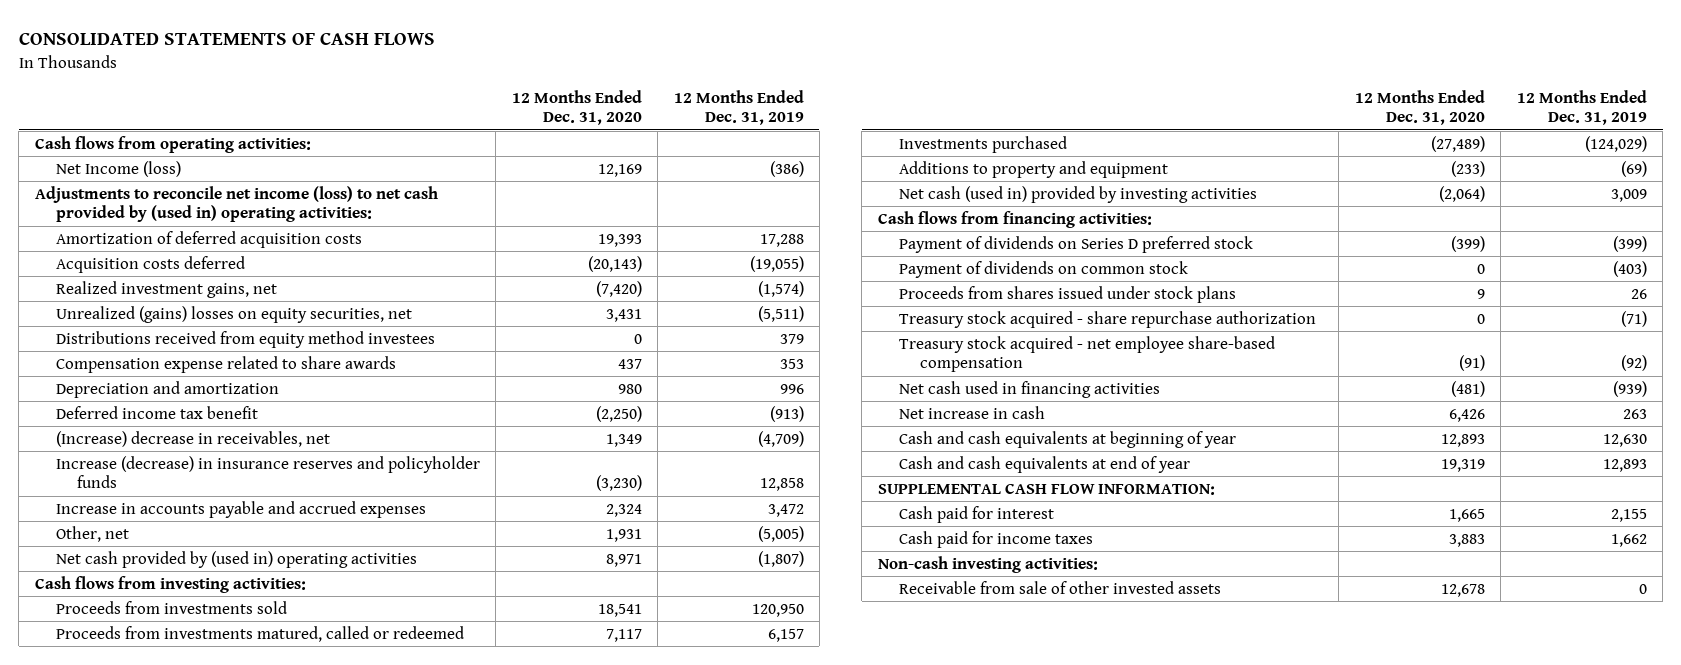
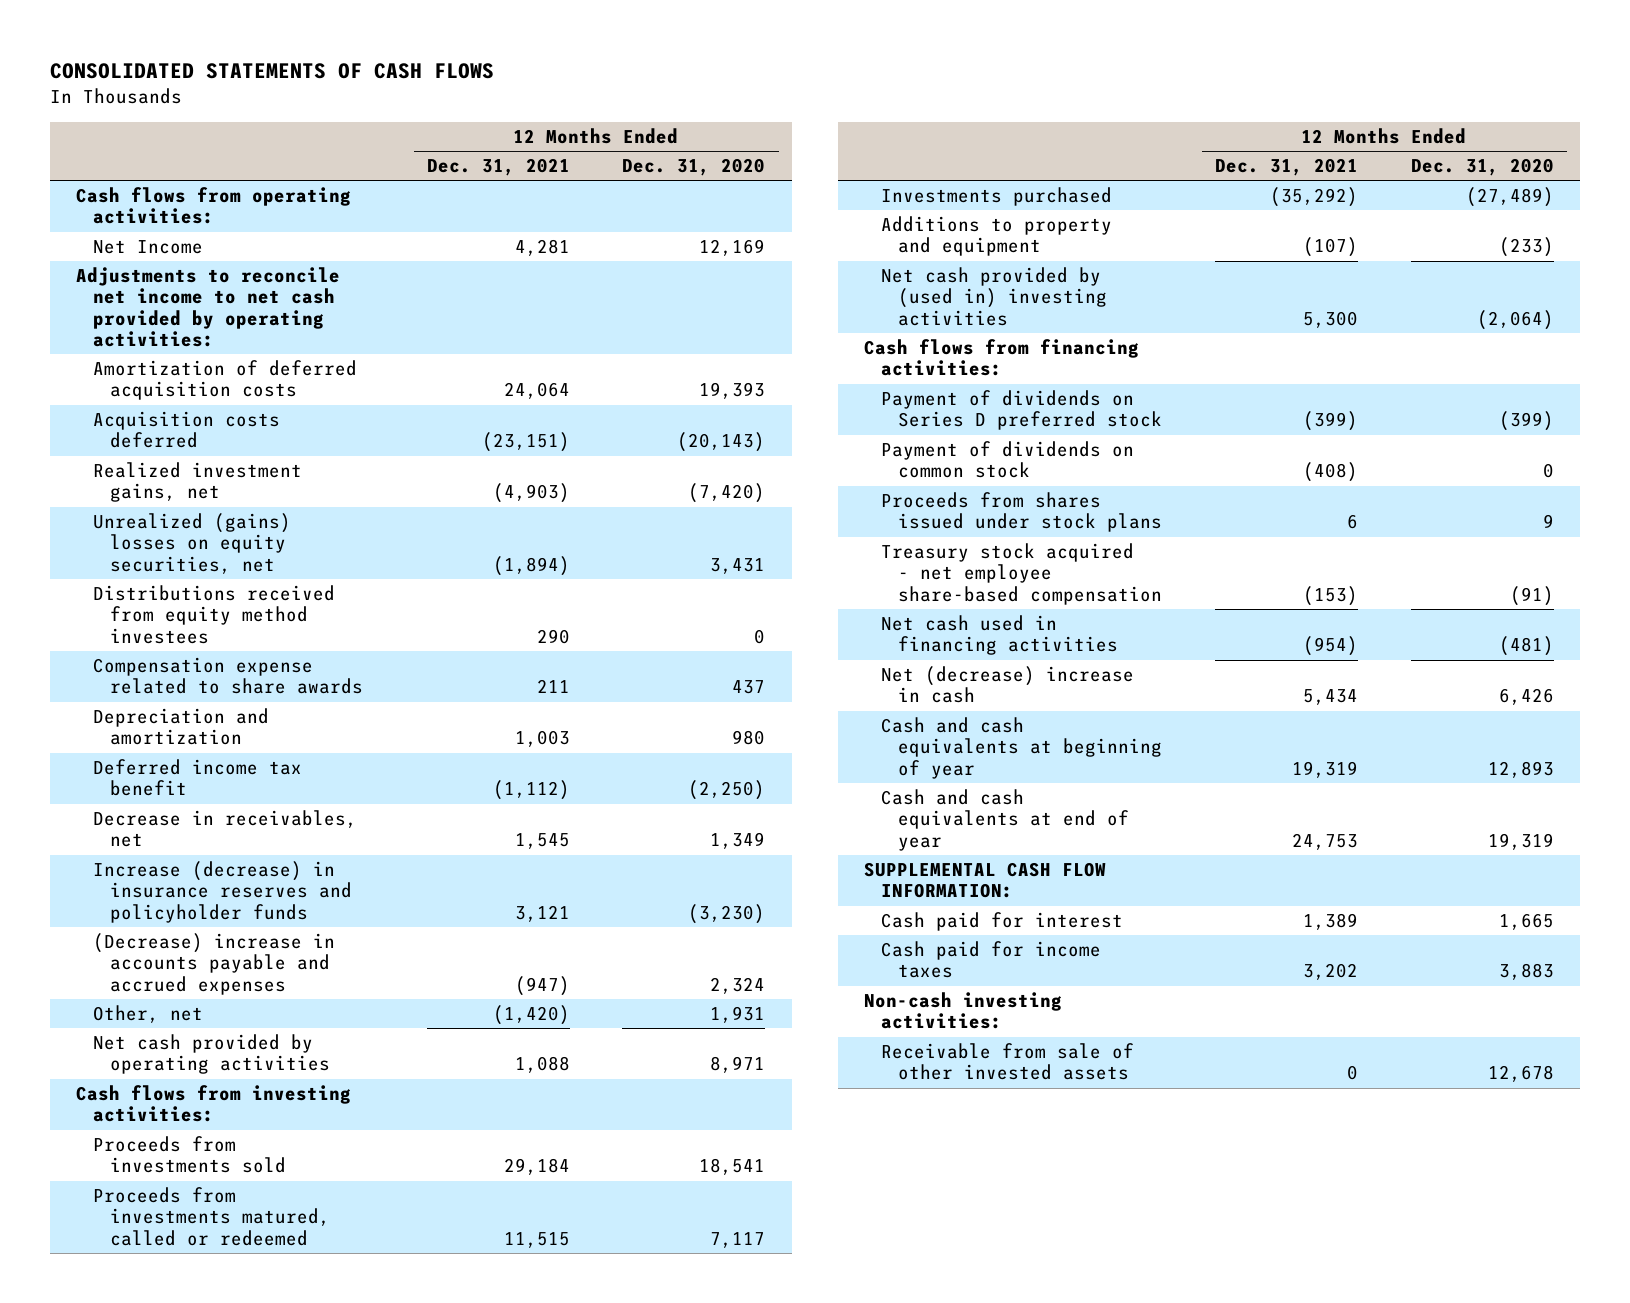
[673,89,804,126] 12 Months Ended Dec. 31, 2019 -> none
none -> [426,158,570,177] Dec. 31, 2021
[55,160,181,177] Net Income (loss) -> [93,240,204,255] Net Income
[34,185,438,223] Adjustments to reconcile net income (loss) to net cash provided by (used in) operating activities: -> [76,267,341,348] Adjustments to reconcile net income to net cash provided by operating activities:
[55,430,330,447] (Increase) decrease in receivables, net -> [93,810,358,848] Decrease in receivables, net
[55,500,426,518] Increase in accounts payable and accrued expenses -> [93,933,336,995] (Decrease) increase in accounts payable and accrued expenses
[55,550,417,568] Net cash provided by (used in) operating activities -> [93,1034,330,1075] Net cash provided by operating activities
[898,185,1257,203] Net cash (used in) provided by investing activities -> [881,267,1108,326] Net cash provided by (used in) investing activities
[898,310,1316,328] Treasury stock acquired - share repurchase authorization -> none
[898,405,1045,419] Net increase in cash -> [881,666,1135,704] Net (decrease) increase in cash

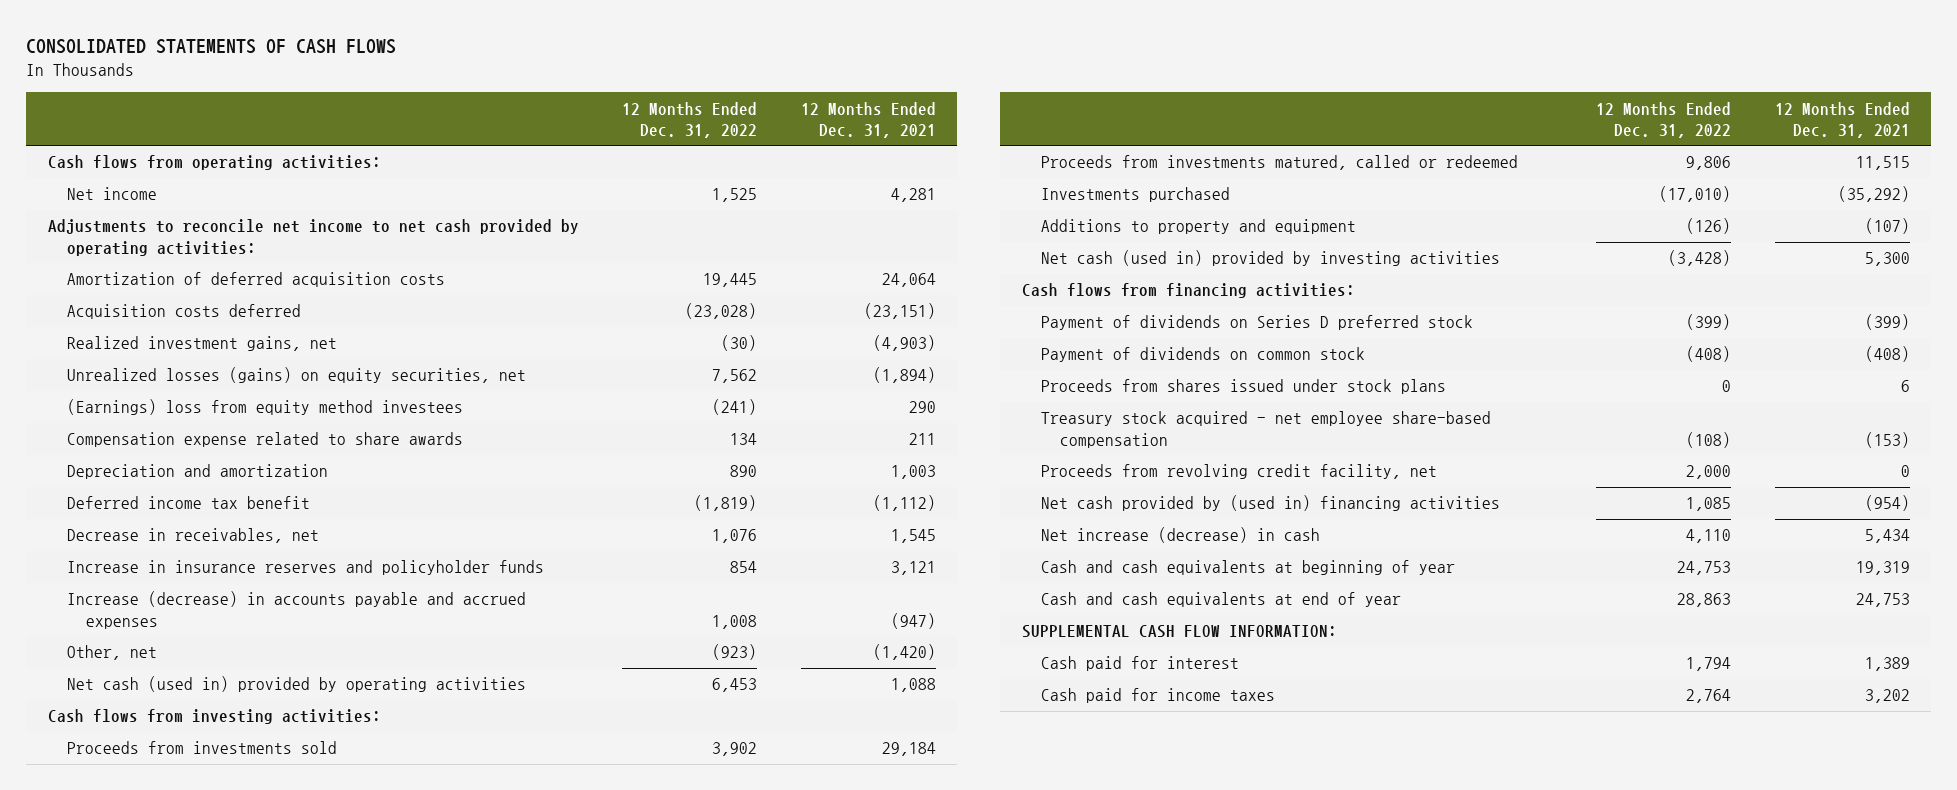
[622,158,766,177] Dec. 31, 2020 -> none
none -> [622,101,758,138] 12 Months Ended Dec. 31, 2022
[93,240,204,255] Net Income -> [67,187,158,201] Net income
[93,513,292,574] Unrealized (gains) losses on equity securities, net -> [67,367,527,384] Unrealized losses (gains) on equity securities, net
[93,585,336,644] Distributions received from equity method investees -> [67,399,464,416] (Earnings) loss from equity method investees
[93,861,352,923] Increase (decrease) in insurance reserves and policyholder funds -> [67,560,545,576] Increase in insurance reserves and policyholder funds
[93,933,336,995] (Decrease) increase in accounts payable and accrued expenses -> [67,591,527,629] Increase (decrease) in accounts payable and accrued expenses
[93,1034,330,1075] Net cash provided by operating activities -> [67,676,527,693] Net cash (used in) provided by operating activities
[881,267,1108,326] Net cash provided by (used in) investing activities -> [1040,250,1500,267] Net cash (used in) provided by investing activities
none -> [1040,464,1437,480] Proceeds from revolving credit facility, net
[881,615,1119,656] Net cash used in financing activities -> [1040,495,1500,512] Net cash provided by (used in) financing activities
[881,666,1135,704] Net (decrease) increase in cash -> [1040,527,1320,544] Net increase (decrease) in cash
[864,992,1063,1030] Non-cash investing activities: -> none
[881,1043,1135,1081] Receivable from sale of other invested assets -> none

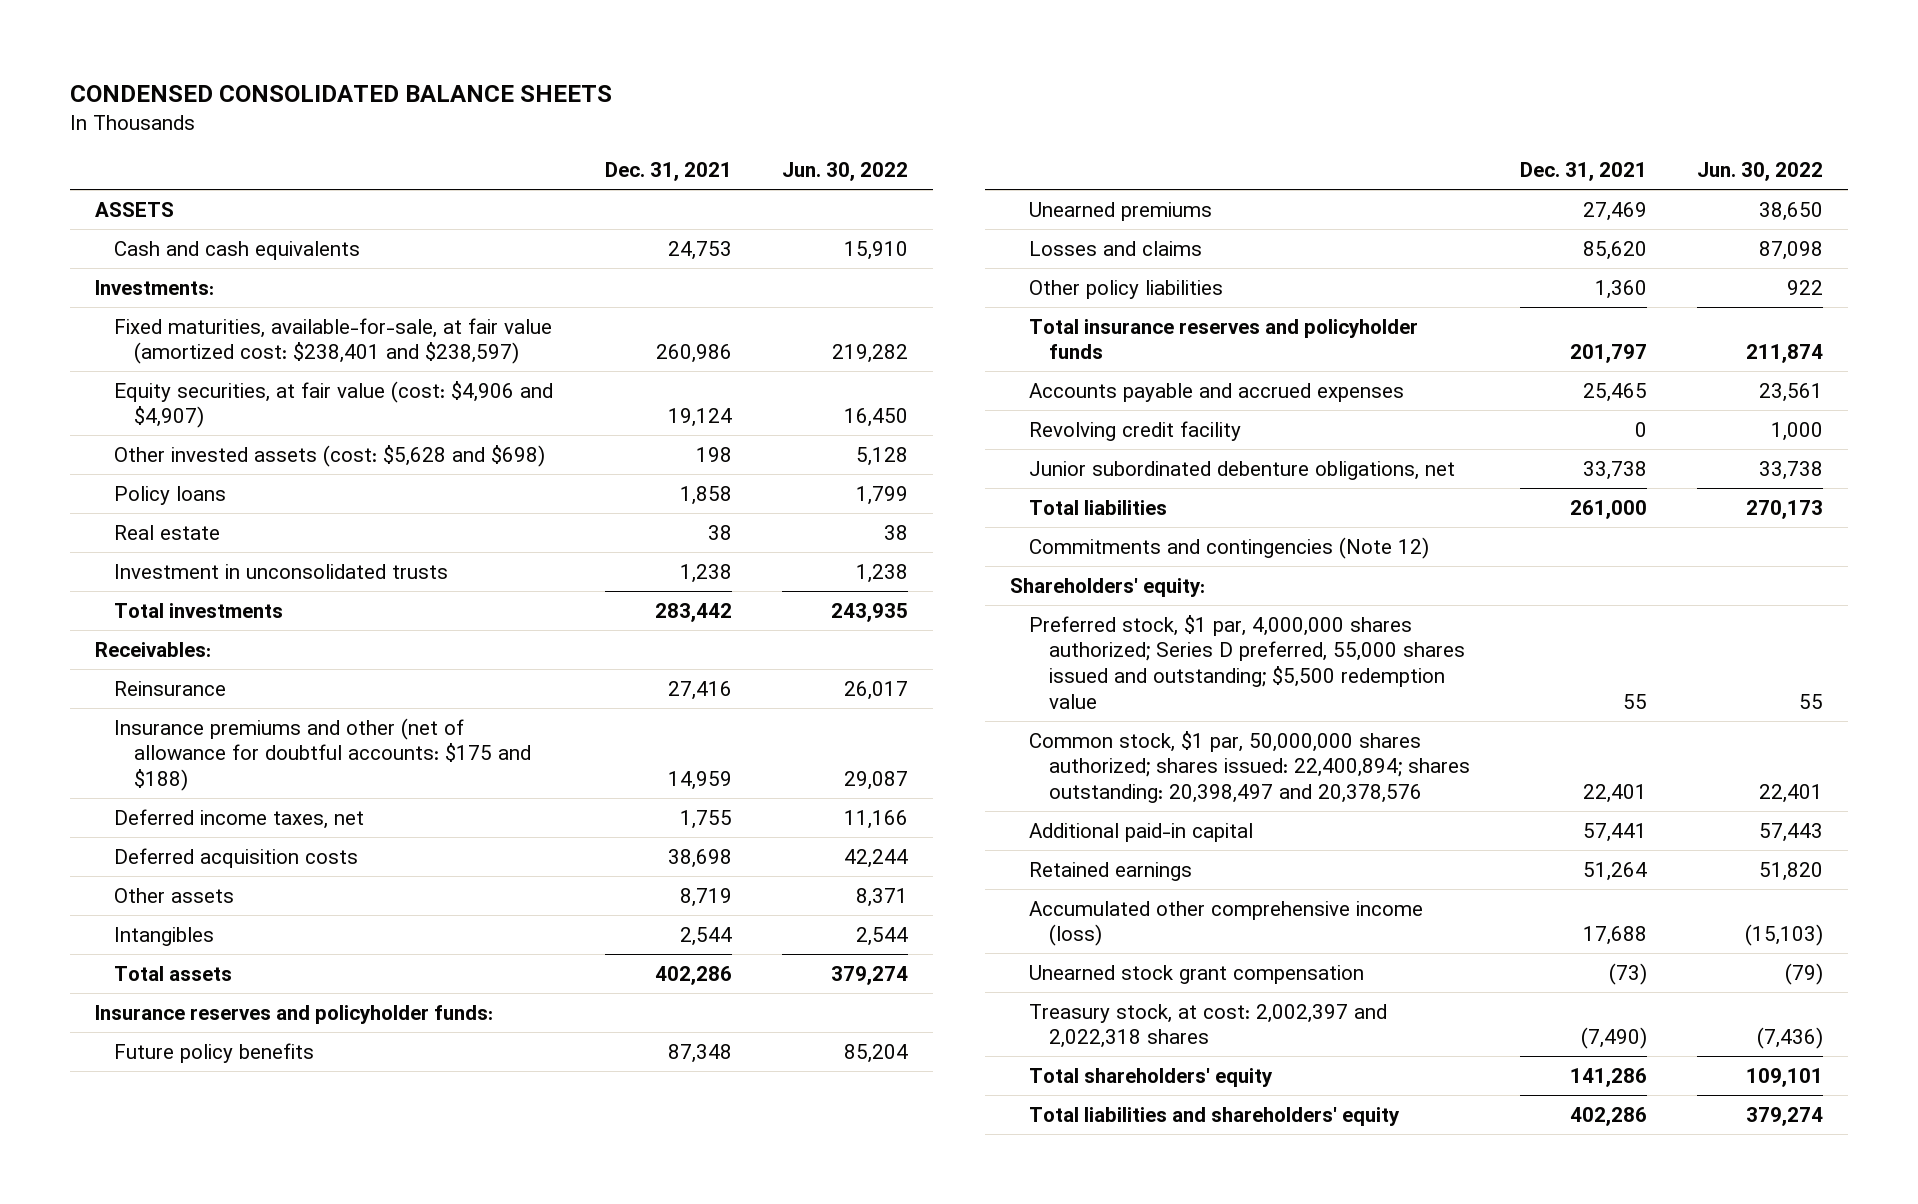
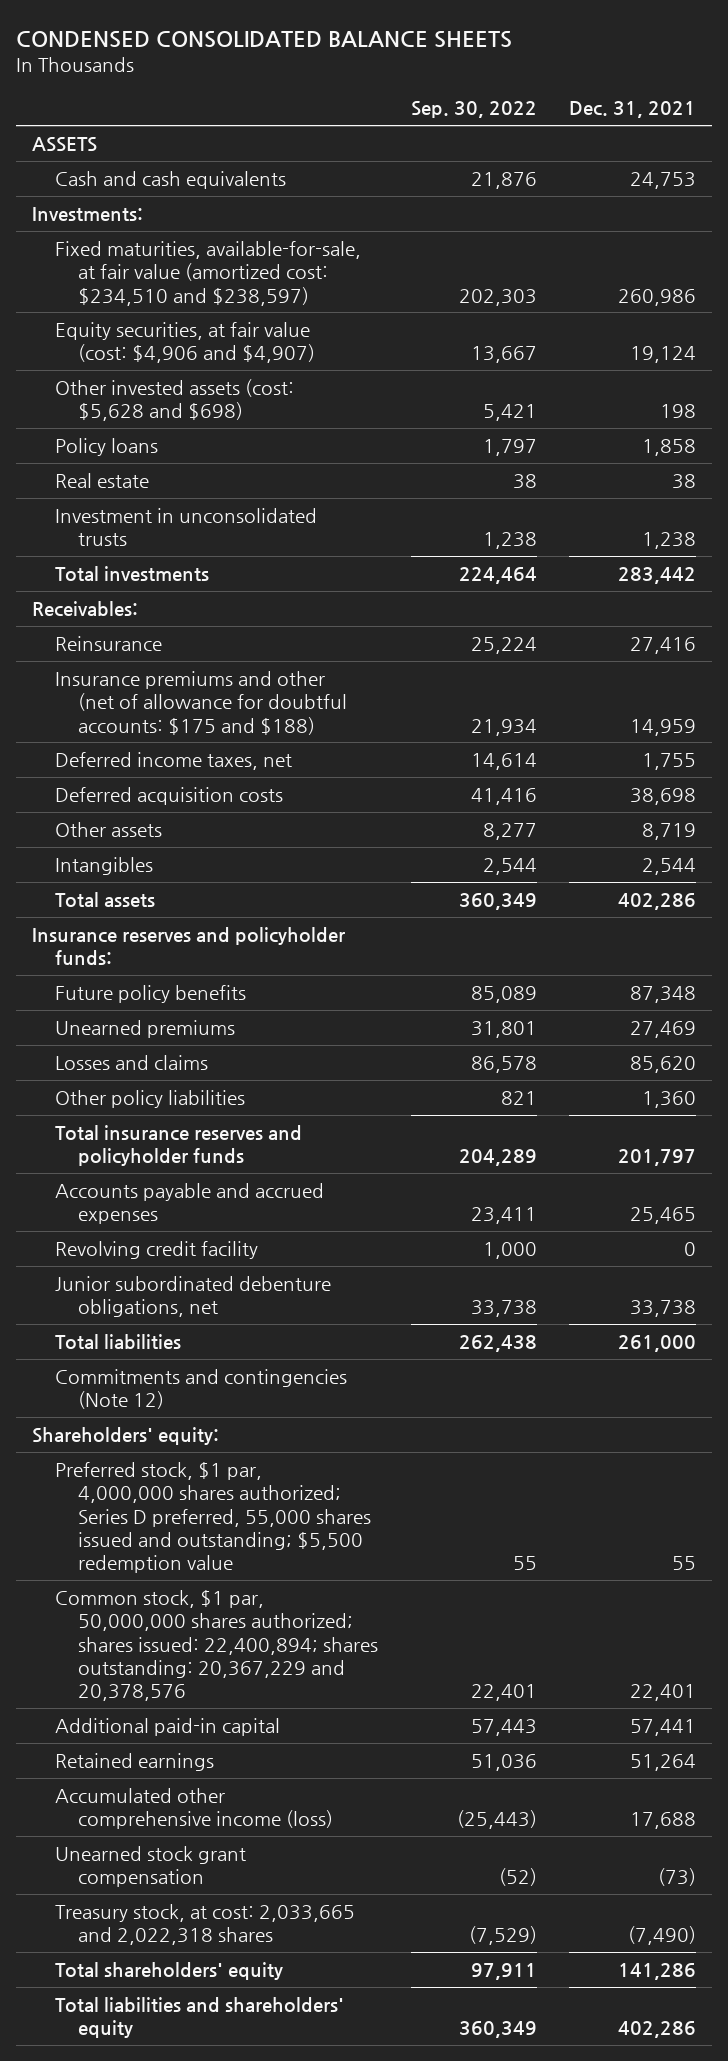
[781,162,908,182] Jun. 30, 2022 -> none
none -> [410,101,537,119] Sep. 30, 2022
[114,317,553,365] Fixed maturities, available-for-sale, at fair value (amortized cost: $238,401 and $238,597) -> [55,241,362,306] Fixed maturities, available-for-sale, at fair value (amortized cost: $234,510 and $238,597)
[1029,730,1470,804] Common stock, $1 par, 50,000,000 shares authorized; shares issued: 22,400,894; shares outstanding: 20,398,497 and 20,378,576 -> [55,1590,379,1702] Common stock, $1 par, 50,000,000 shares authorized; shares issued: 22,400,894; shares outstanding: 20,367,229 and 20,378,576
[1029,1003,1388,1049] Treasury stock, at cost: 2,002,397 and 2,022,318 shares -> [55,1904,356,1946] Treasury stock, at cost: 2,033,665 and 2,022,318 shares

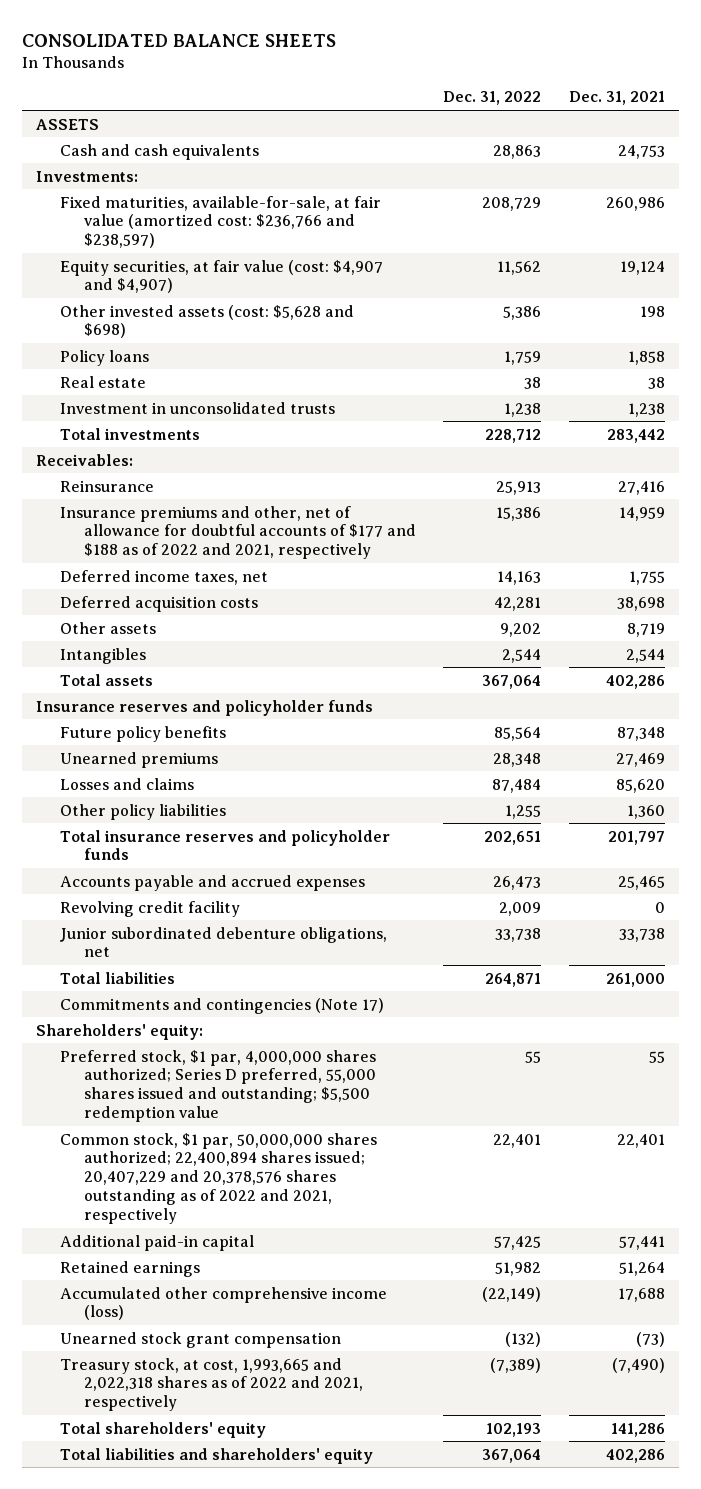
[15,30,512,48] CONDENSED CONSOLIDATED BALANCE SHEETS -> [22,33,337,47] CONSOLIDATED BALANCE SHEETS
[410,101,537,119] Sep. 30, 2022 -> none
none -> [443,91,542,106] Dec. 31, 2022
[55,241,362,306] Fixed maturities, available-for-sale, at fair value (amortized cost: $234,510 and $238,597) -> [59,195,381,249] Fixed maturities, available-for-sale, at fair value (amortized cost: $236,766 and $238,597)
[55,322,316,364] Equity securities, at fair value (cost: $4,906 and $4,907) -> [59,259,383,294] Equity securities, at fair value (cost: $4,907 and $4,907)
[55,671,348,735] Insurance premiums and other (net of allowance for doubtful accounts: $175 and $188) -> [59,505,416,560] Insurance premiums and other, net of allowance for doubtful accounts of $177 and $188 as of 2022 and 2021, respectively
[32,927,346,966] Insurance reserves and policyholder funds: -> [35,699,373,716] Insurance reserves and policyholder funds
[55,1369,348,1410] Commitments and contingencies (Note 12) -> [59,997,384,1014] Commitments and contingencies (Note 17)
[55,1590,379,1702] Common stock, $1 par, 50,000,000 shares authorized; shares issued: 22,400,894; shares outstanding: 20,367,229 and 20,378,576 -> [59,1132,377,1225] Common stock, $1 par, 50,000,000 shares authorized; 22,400,894 shares issued; 20,407,229 and 20,378,576 shares outstanding as of 2022 and 2021, respectively
[55,1904,356,1946] Treasury stock, at cost: 2,033,665 and 2,022,318 shares -> [59,1357,363,1412] Treasury stock, at cost, 1,993,665 and 2,022,318 shares as of 2022 and 2021, respectively

